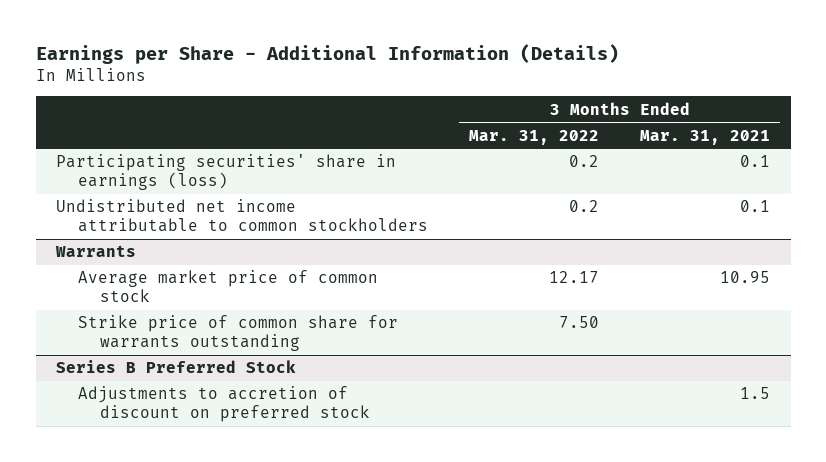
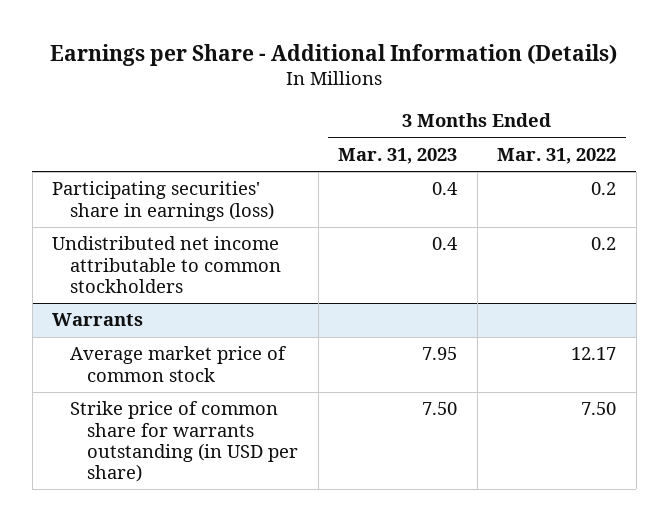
[640,129,771,145] Mar. 31, 2021 -> none
none -> [338,147,458,164] Mar. 31, 2023
[56,360,297,374] Series B Preferred Stock -> none
[78,386,370,423] Adjustments to accretion of discount on preferred stock -> none
[78,315,399,352] Strike price of common share for warrants outstanding -> [69,401,299,483] Strike price of common share for warrants outstanding (in USD per share)

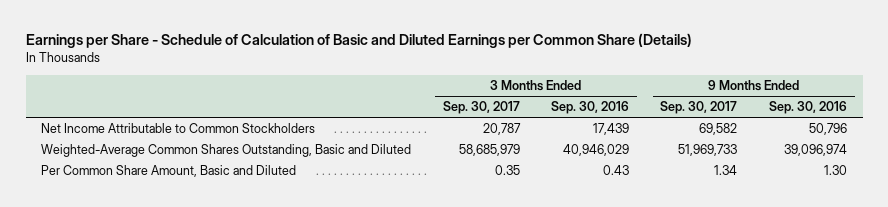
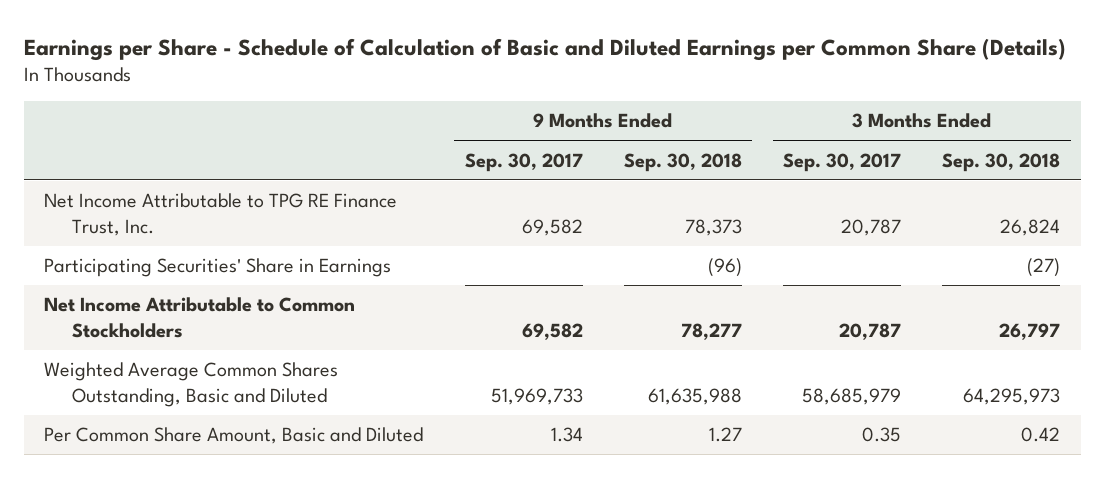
[551,101,630,115] Sep. 30, 2016 -> none
[768,101,847,115] Sep. 30, 2016 -> none
none -> [623,152,742,172] Sep. 30, 2018
none -> [942,152,1061,172] Sep. 30, 2018
none -> [44,193,398,236] Net Income Attributable to TPG RE Finance Trust, Inc.
none -> [44,258,392,278] Participating Securities' Share in Earnings
[41,144,412,158] Weighted-Average Common Shares Outstanding, Basic and Diluted -> [44,362,339,407] Weighted Average Common Shares Outstanding, Basic and Diluted

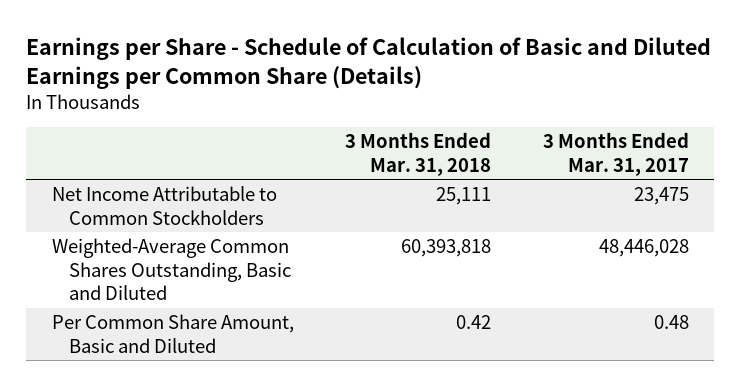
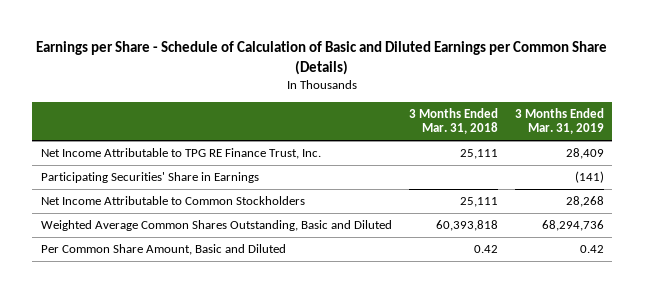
[542,132,689,176] 3 Months Ended Mar. 31, 2017 -> none
none -> [514,107,604,135] 3 Months Ended Mar. 31, 2019
none -> [40,148,321,160] Net Income Attributable to TPG RE Finance Trust, Inc.
none -> [40,172,259,184] Participating Securities' Share in Earnings
[51,237,292,301] Weighted-Average Common Shares Outstanding, Basic and Diluted -> [40,220,392,232] Weighted Average Common Shares Outstanding, Basic and Diluted

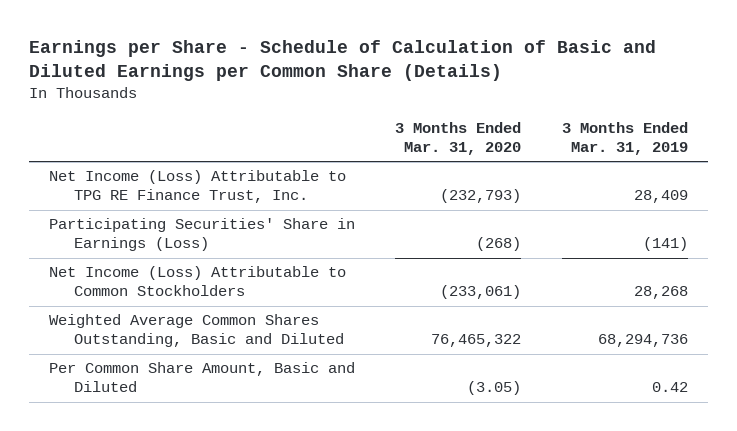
[408,107,498,135] 3 Months Ended Mar. 31, 2018 -> none
none -> [395,122,522,156] 3 Months Ended Mar. 31, 2020
[40,148,321,160] Net Income Attributable to TPG RE Finance Trust, Inc. -> [48,170,346,204] Net Income (Loss) Attributable to TPG RE Finance Trust, Inc.
[40,172,259,184] Participating Securities' Share in Earnings -> [48,218,355,252] Participating Securities' Share in Earnings (Loss)
[40,196,305,206] Net Income Attributable to Common Stockholders -> [48,266,346,297] Net Income (Loss) Attributable to Common Stockholders

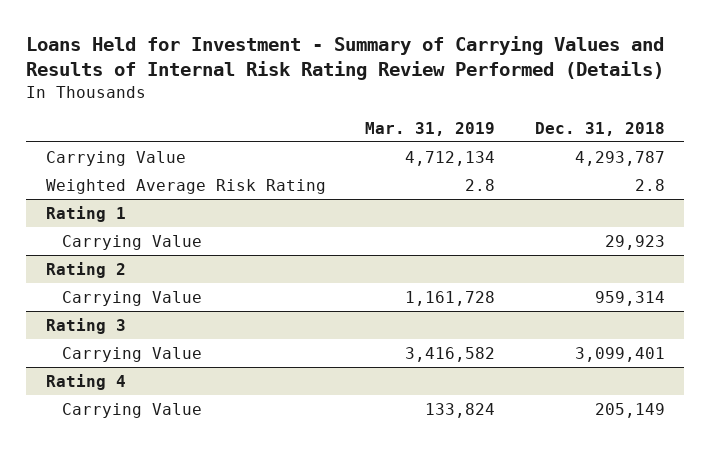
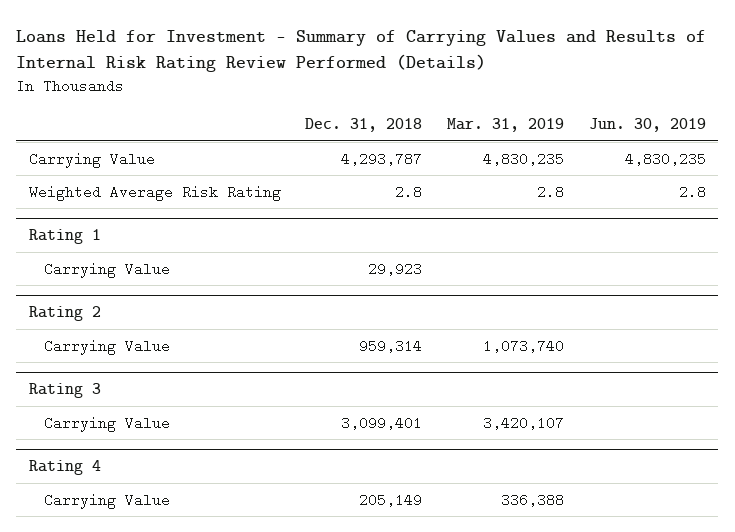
none -> [588,118,706,133] Jun. 30, 2019
[405,150,496,166] 4,712,134 -> [483,151,565,166] 4,830,235
[405,290,496,306] 1,161,728 -> [483,338,565,353] 1,073,740
[405,346,496,362] 3,416,582 -> [483,415,565,430] 3,420,107
[425,402,496,418] 133,824 -> [501,492,565,507] 336,388

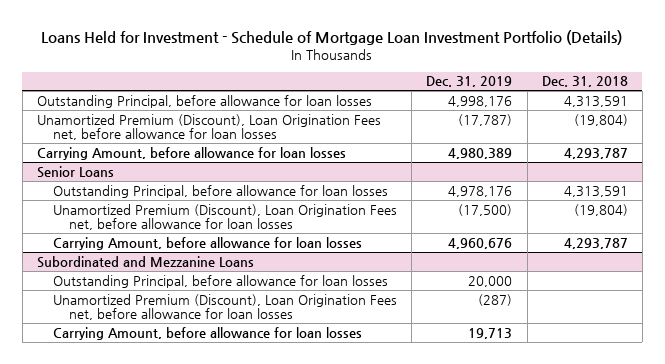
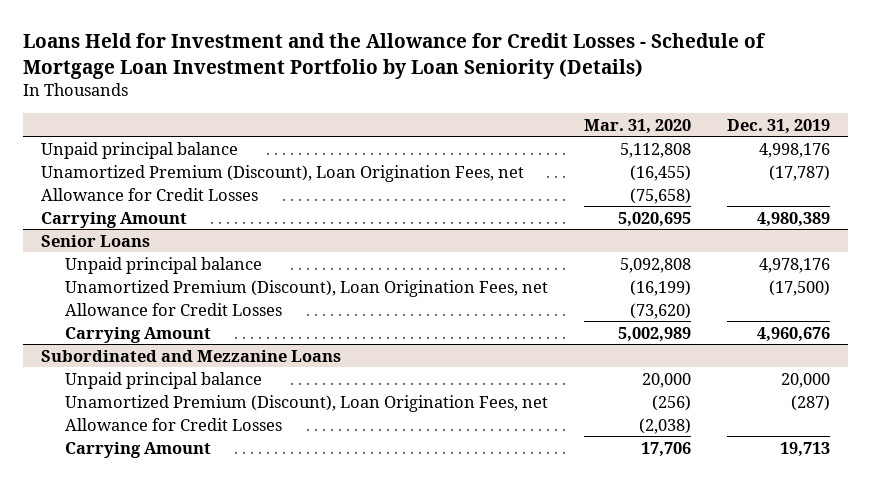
[41,30,623,46] Loans Held for Investment - Schedule of Mortgage Loan Investment Portfolio (Details) -> [22,33,766,80] Loans Held for Investment and the Allowance for Credit Losses - Schedule of Mortgage Loan Investment Portfolio by Loan Seniority (Details)
[541,76,628,88] Dec. 31, 2018 -> none
none -> [584,118,692,134] Mar. 31, 2020
[37,94,373,108] Outstanding Principal, before allowance for loan losses -> [40,141,238,159] Unpaid principal balance
[37,113,382,141] Unamortized Premium (Discount), Loan Origination Fees net, before allowance for loan losses -> [40,164,524,182] Unamortized Premium (Discount), Loan Origination Fees, net
none -> [40,187,258,201] Allowance for Credit Losses
[37,146,347,160] Carrying Amount, before allowance for loan losses -> [40,211,187,228] Carrying Amount
[53,184,389,198] Outstanding Principal, before allowance for loan losses -> [65,256,263,274] Unpaid principal balance
[53,203,398,231] Unamortized Premium (Discount), Loan Origination Fees net, before allowance for loan losses -> [65,279,549,297] Unamortized Premium (Discount), Loan Origination Fees, net
none -> [65,302,283,316] Allowance for Credit Losses
[53,236,363,250] Carrying Amount, before allowance for loan losses -> [65,326,212,343] Carrying Amount
[53,274,389,288] Outstanding Principal, before allowance for loan losses -> [65,371,263,389] Unpaid principal balance
[53,293,398,321] Unamortized Premium (Discount), Loan Origination Fees net, before allowance for loan losses -> [65,394,549,412] Unamortized Premium (Discount), Loan Origination Fees, net
none -> [65,417,283,431] Allowance for Credit Losses
[53,326,363,340] Carrying Amount, before allowance for loan losses -> [65,441,212,458] Carrying Amount

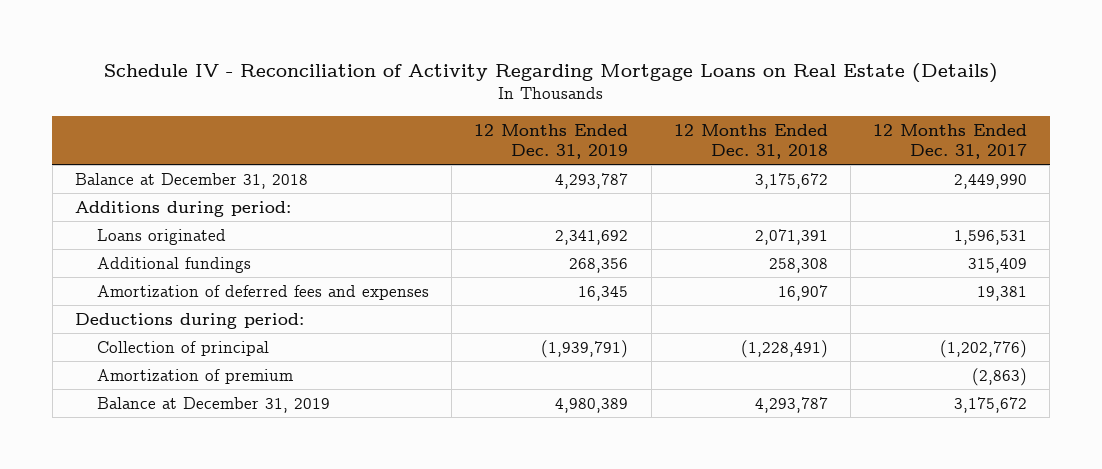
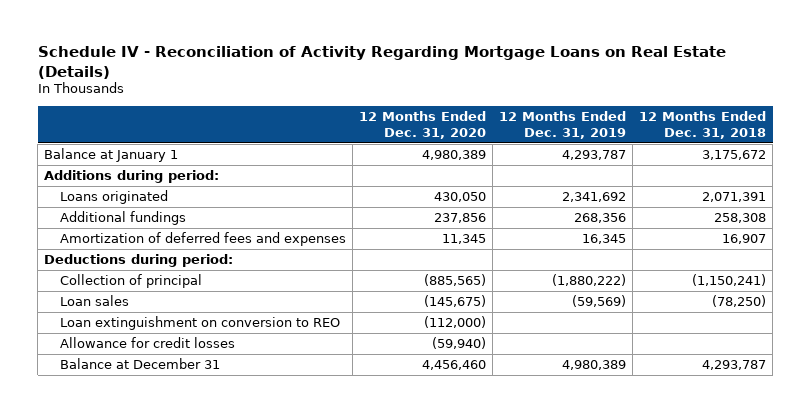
[872,123,1027,159] 12 Months Ended Dec. 31, 2017 -> none
none -> [359,110,487,139] 12 Months Ended Dec. 31, 2020
[74,172,308,189] Balance at December 31, 2018 -> [44,148,179,163] Balance at January 1
[97,368,294,384] Amortization of premium -> none
[541,339,629,358] (1,939,791) -> [552,274,627,287] (1,880,222)
[740,339,828,358] (1,228,491) -> [692,274,767,287] (1,150,241)
none -> [60,295,130,307] Loan sales
none -> [60,316,341,331] Loan extinguishment on conversion to REO
none -> [60,337,236,349] Allowance for credit losses
[97,396,331,413] Balance at December 31, 2019 -> [60,358,221,370] Balance at December 31

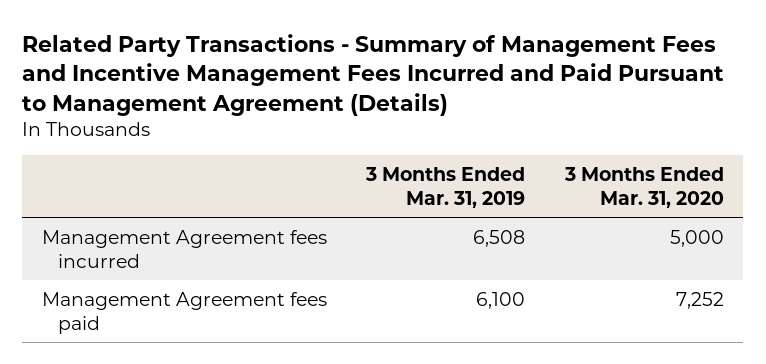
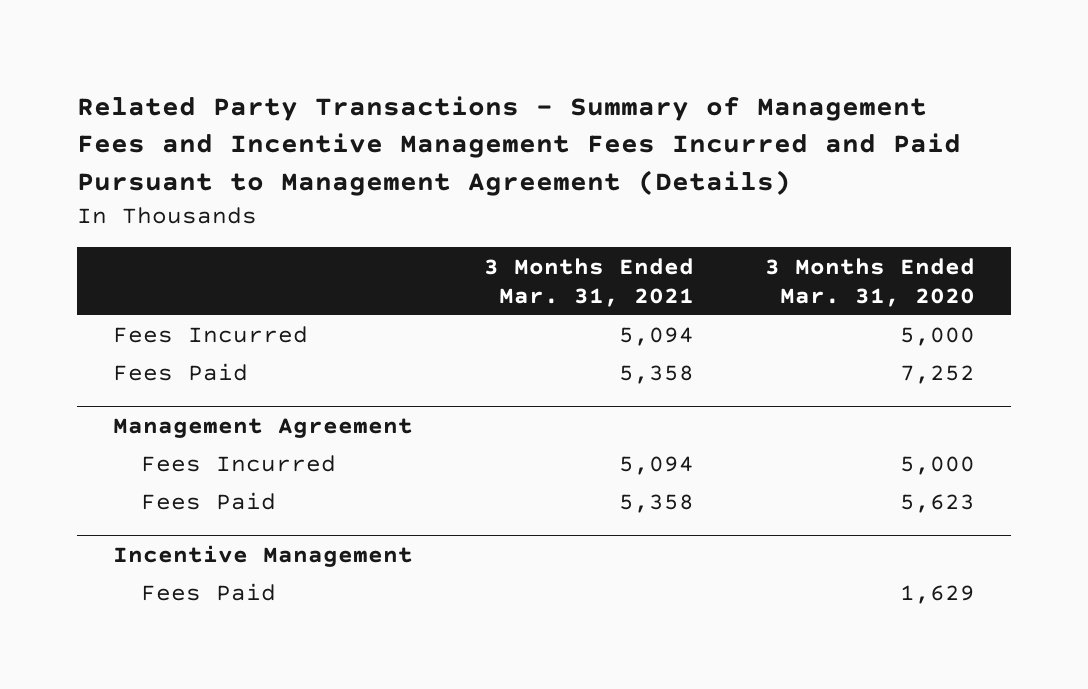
[365,166,526,208] 3 Months Ended Mar. 31, 2019 -> none
none -> [484,257,695,307] 3 Months Ended Mar. 31, 2021
[42,229,328,268] Management Agreement fees incurred -> [112,326,308,344] Fees Incurred
[42,291,328,334] Management Agreement fees paid -> [112,363,248,382] Fees Paid
none -> [112,417,413,438] Management Agreement
none -> [140,455,336,473] Fees Incurred
none -> [140,492,276,511] Fees Paid
none -> [112,544,413,567] Incentive Management
none -> [140,583,276,602] Fees Paid

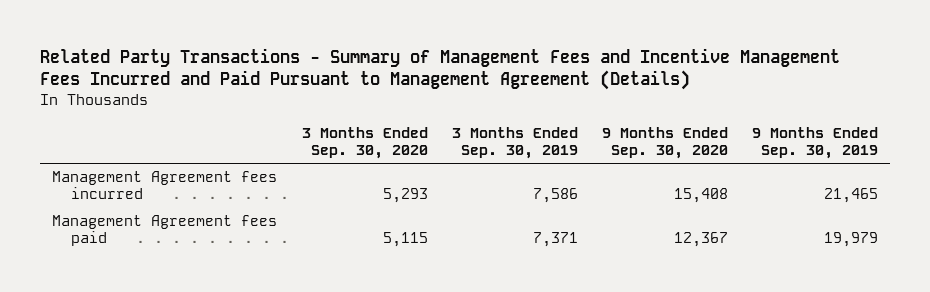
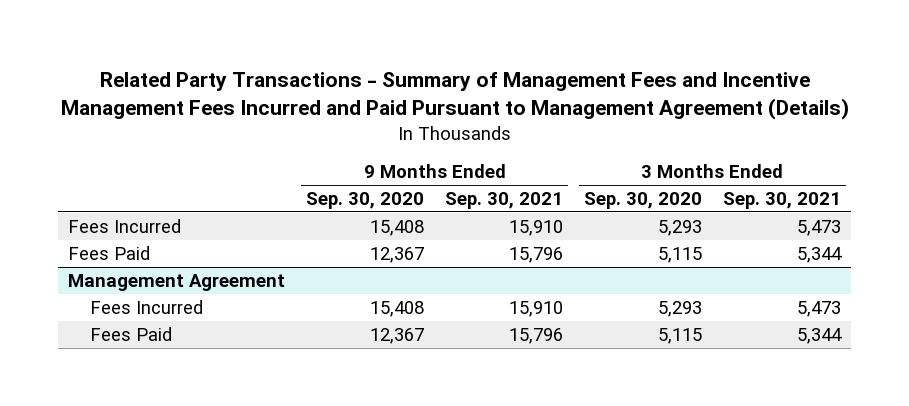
[451,126,578,159] 3 Months Ended Sep. 30, 2019 -> none
[751,126,878,159] 9 Months Ended Sep. 30, 2019 -> none
none -> [445,192,564,210] Sep. 30, 2021
none -> [722,192,841,210] Sep. 30, 2021
[52,171,278,200] Management Agreement fees incurred -> [68,218,182,233] Fees Incurred
[52,215,278,247] Management Agreement fees paid -> [68,245,151,260] Fees Paid
none -> [68,273,286,291] Management Agreement
none -> [90,299,204,314] Fees Incurred
none -> [90,326,173,341] Fees Paid

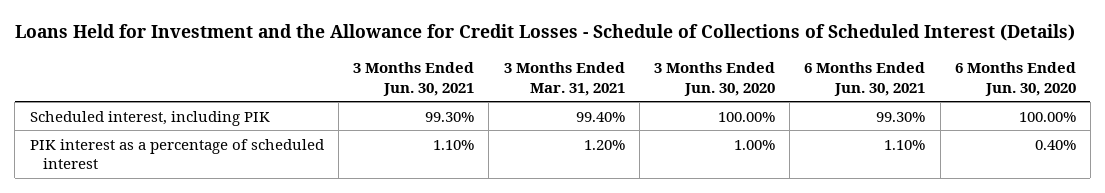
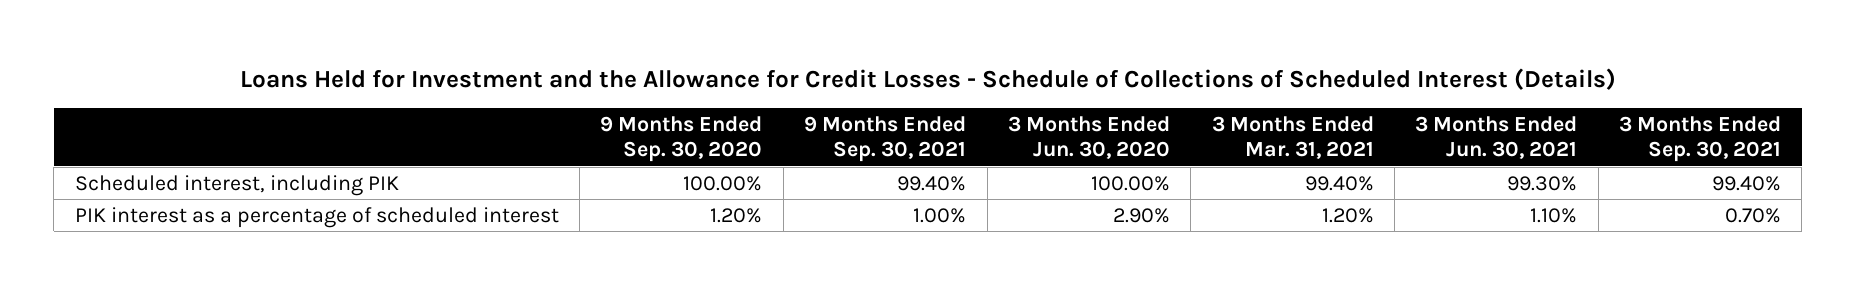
[804,62,926,96] 6 Months Ended Jun. 30, 2021 -> none
[954,62,1076,96] 6 Months Ended Jun. 30, 2020 -> none
none -> [600,115,763,163] 9 Months Ended Sep. 30, 2020
none -> [804,115,967,163] 9 Months Ended Sep. 30, 2021
none -> [1618,115,1781,163] 3 Months Ended Sep. 30, 2021
[733,139,775,150] 1.00% -> [1112,207,1170,223] 2.90%

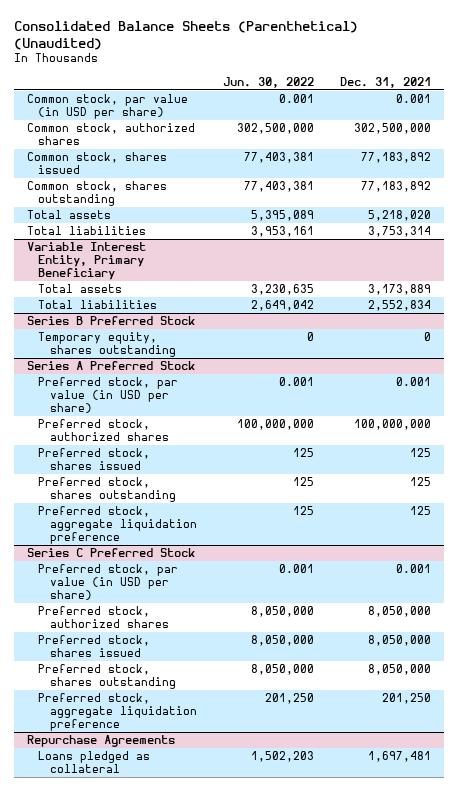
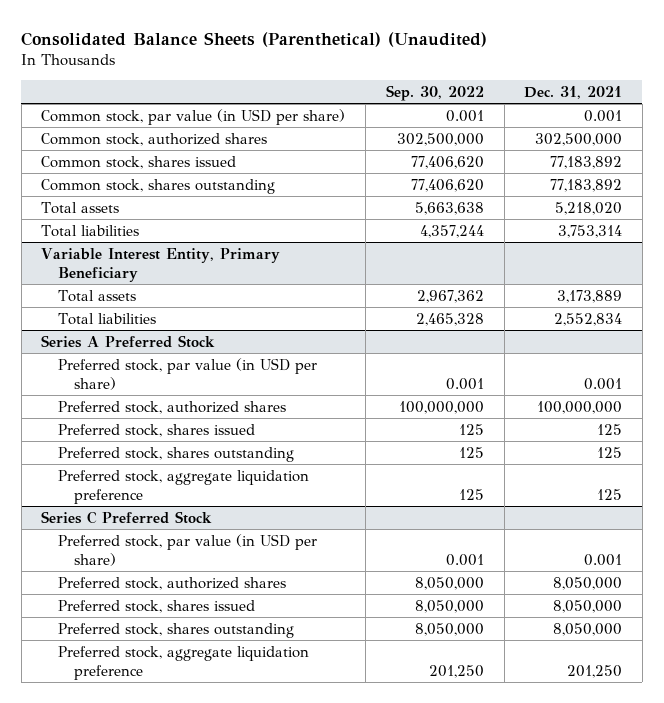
[222,76,314,88] Jun. 30, 2022 -> none
none -> [385,84,484,101] Sep. 30, 2022
[26,316,195,326] Series B Preferred Stock -> none
[38,332,177,357] Temporary equity, shares outstanding -> none
[26,735,175,748] Repurchase Agreements -> none
[38,751,151,773] Loans pledged as collateral -> none

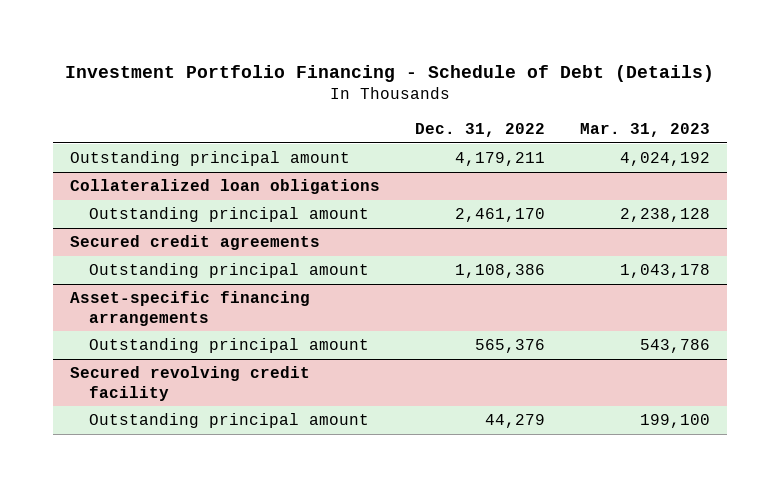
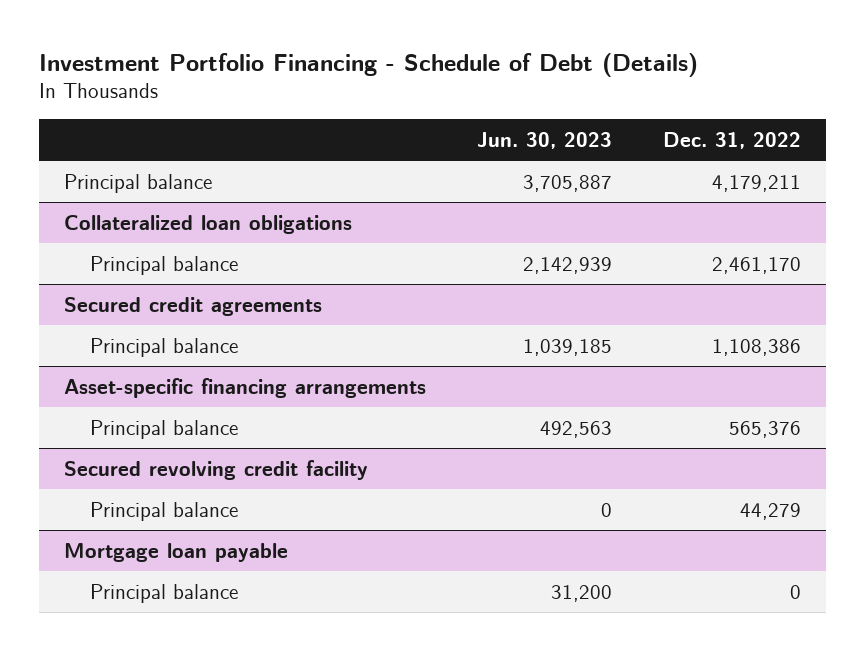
[579,123,710,138] Mar. 31, 2023 -> none
none -> [476,131,612,149] Jun. 30, 2023
[70,151,351,167] Outstanding principal amount -> [63,173,212,193] Principal balance
[89,207,370,223] Outstanding principal amount -> [90,255,239,275] Principal balance
[89,263,370,279] Outstanding principal amount -> [90,337,239,357] Principal balance
[89,338,370,354] Outstanding principal amount -> [90,419,239,439] Principal balance
[89,413,370,429] Outstanding principal amount -> [90,501,239,521] Principal balance
none -> [63,542,288,562] Mortgage loan payable
none -> [90,583,239,603] Principal balance

